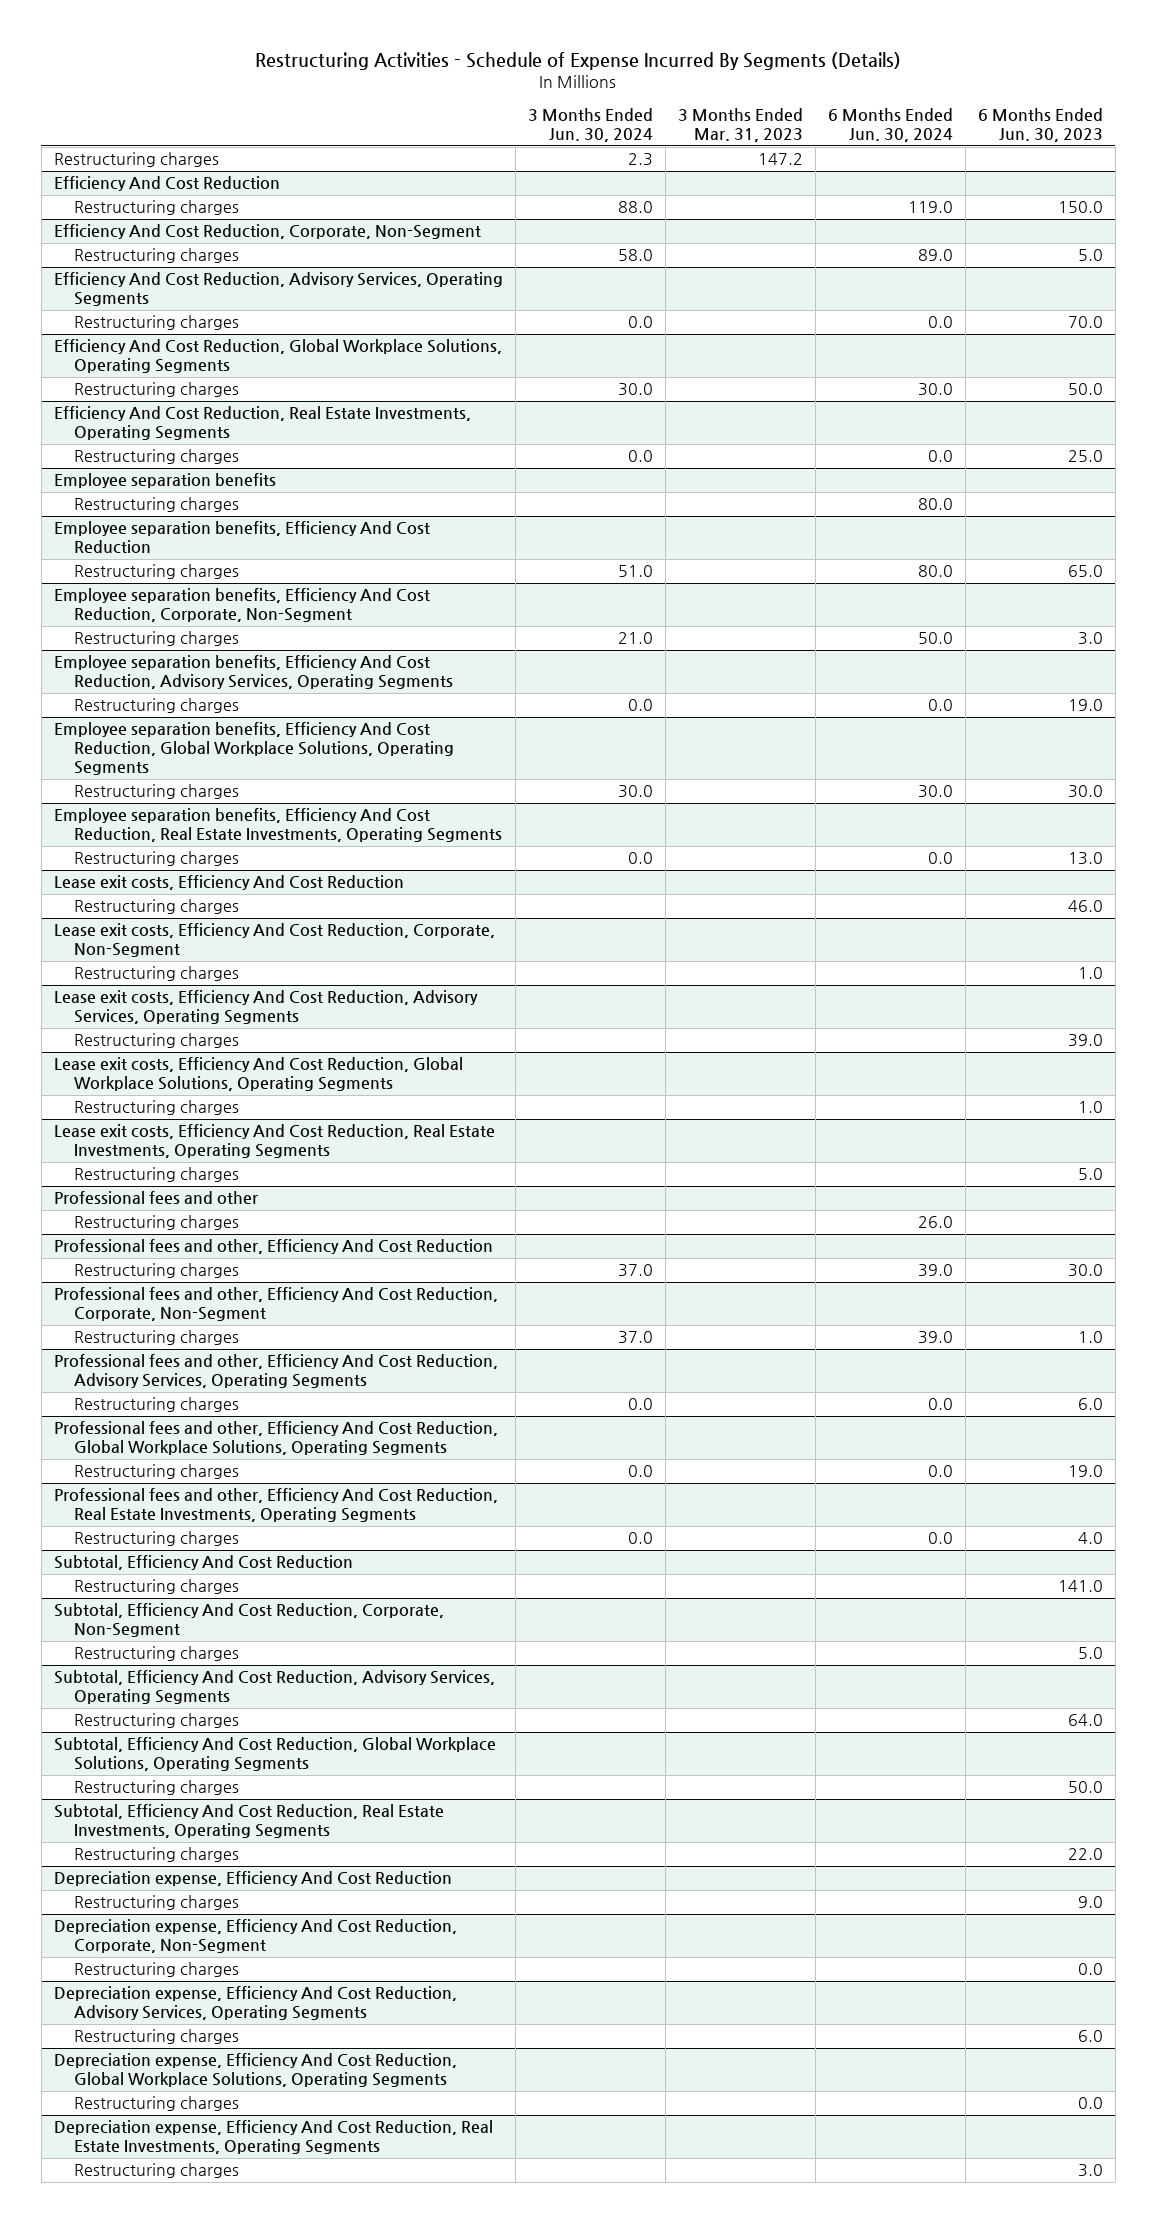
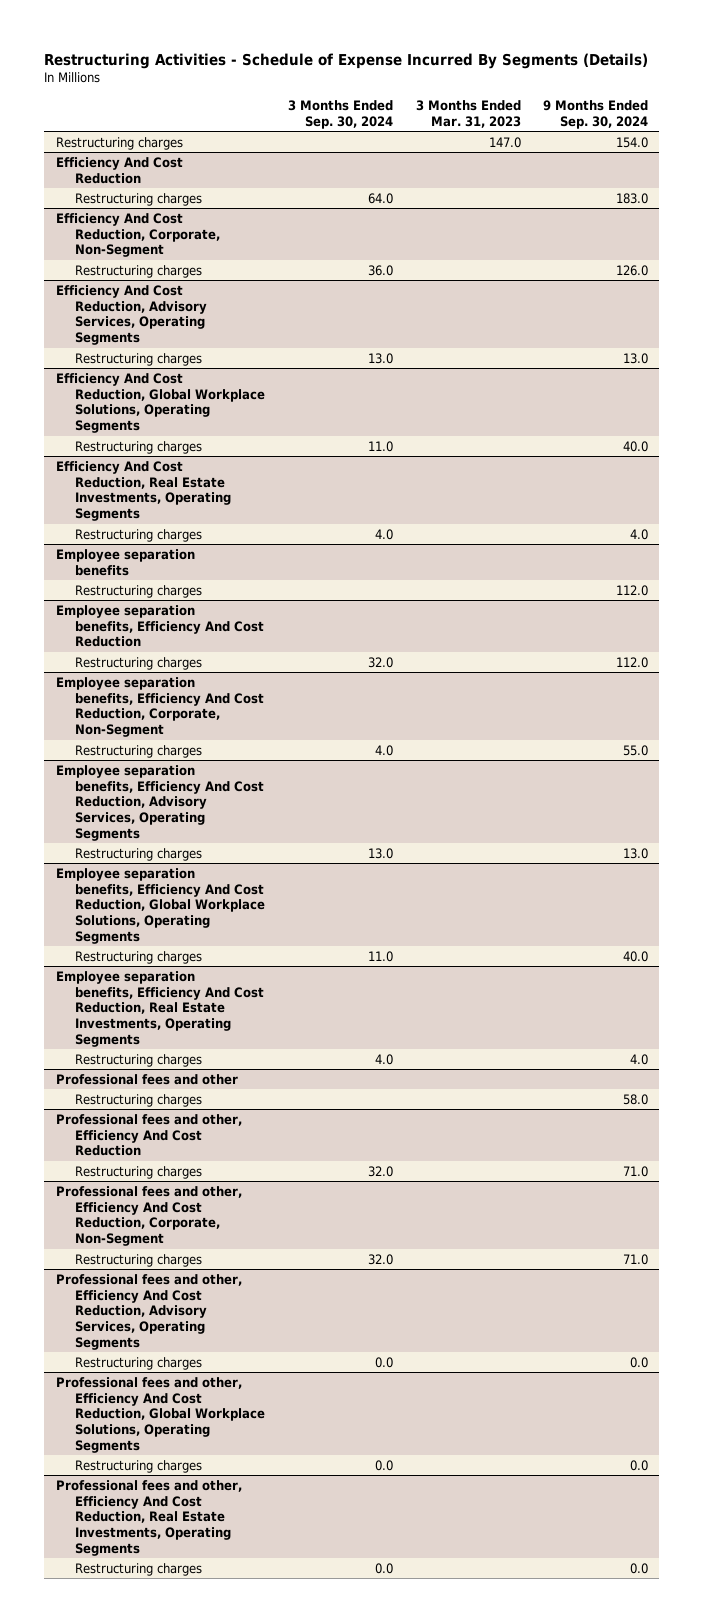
[527,108,653,143] 3 Months Ended Jun. 30, 2024 -> none
[827,108,953,143] 6 Months Ended Jun. 30, 2024 -> none
[977,108,1103,143] 6 Months Ended Jun. 30, 2023 -> none
none -> [287,100,393,130] 3 Months Ended Sep. 30, 2024
none -> [543,100,649,130] 9 Months Ended Sep. 30, 2024
[757,153,803,166] 147.2 -> [488,136,521,148] 147.0
[53,875,404,891] Lease exit costs, Efficiency And Cost Reduction -> none
[74,899,240,915] Restructuring charges -> none
[53,923,495,958] Lease exit costs, Efficiency And Cost Reduction, Corporate, Non-Segment -> none
[74,966,240,982] Restructuring charges -> none
[53,990,478,1025] Lease exit costs, Efficiency And Cost Reduction, Advisory Services, Operating Segments -> none
[74,1033,240,1049] Restructuring charges -> none
[53,1057,463,1092] Lease exit costs, Efficiency And Cost Reduction, Global Workplace Solutions, Operating Segments -> none
[74,1100,240,1116] Restructuring charges -> none
[53,1124,495,1159] Lease exit costs, Efficiency And Cost Reduction, Real Estate Investments, Operating Segments -> none
[74,1167,240,1183] Restructuring charges -> none
[53,1555,353,1571] Subtotal, Efficiency And Cost Reduction -> none
[74,1579,240,1595] Restructuring charges -> none
[53,1603,444,1638] Subtotal, Efficiency And Cost Reduction, Corporate, Non-Segment -> none
[74,1646,240,1662] Restructuring charges -> none
[53,1670,495,1705] Subtotal, Efficiency And Cost Reduction, Advisory Services, Operating Segments -> none
[74,1713,240,1729] Restructuring charges -> none
[53,1737,496,1772] Subtotal, Efficiency And Cost Reduction, Global Workplace Solutions, Operating Segments -> none
[74,1780,240,1796] Restructuring charges -> none
[53,1804,444,1839] Subtotal, Efficiency And Cost Reduction, Real Estate Investments, Operating Segments -> none
[74,1847,240,1863] Restructuring charges -> none
[53,1871,452,1887] Depreciation expense, Efficiency And Cost Reduction -> none
[74,1895,240,1911] Restructuring charges -> none
[53,1919,457,1954] Depreciation expense, Efficiency And Cost Reduction, Corporate, Non-Segment -> none
[74,1962,240,1978] Restructuring charges -> none
[53,1986,457,2021] Depreciation expense, Efficiency And Cost Reduction, Advisory Services, Operating Segments -> none
[74,2029,240,2045] Restructuring charges -> none
[53,2053,457,2088] Depreciation expense, Efficiency And Cost Reduction, Global Workplace Solutions, Operating Segments -> none
[74,2096,240,2112] Restructuring charges -> none
[53,2120,493,2155] Depreciation expense, Efficiency And Cost Reduction, Real Estate Investments, Operating Segments -> none
[74,2163,240,2179] Restructuring charges -> none

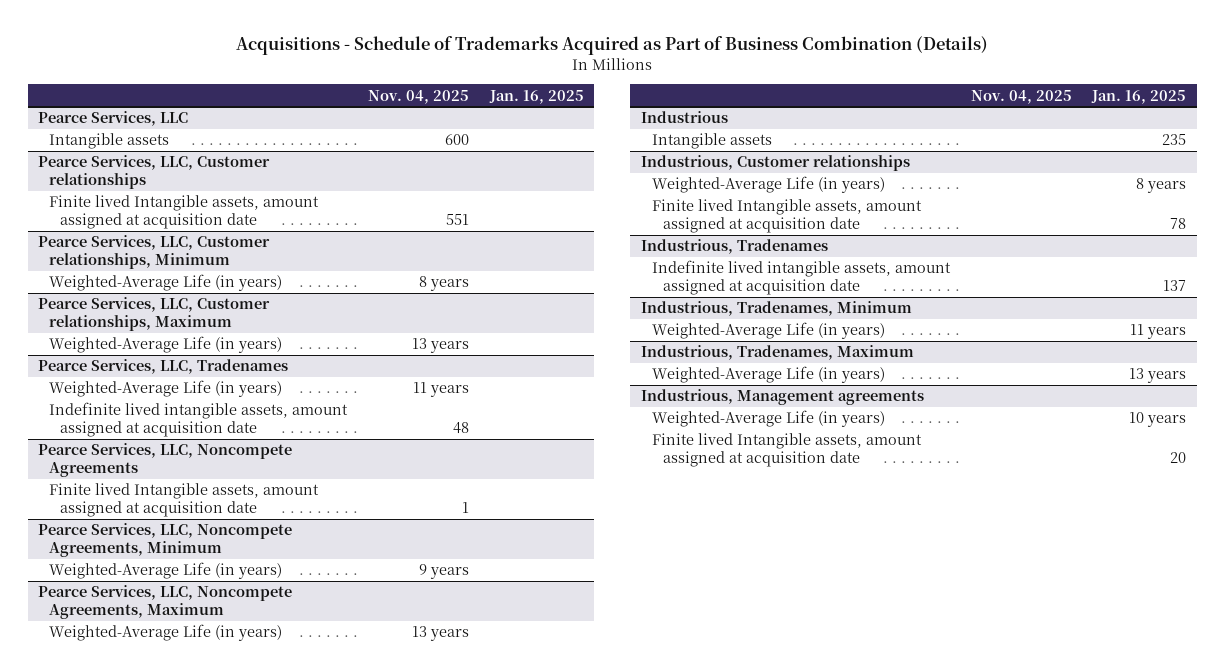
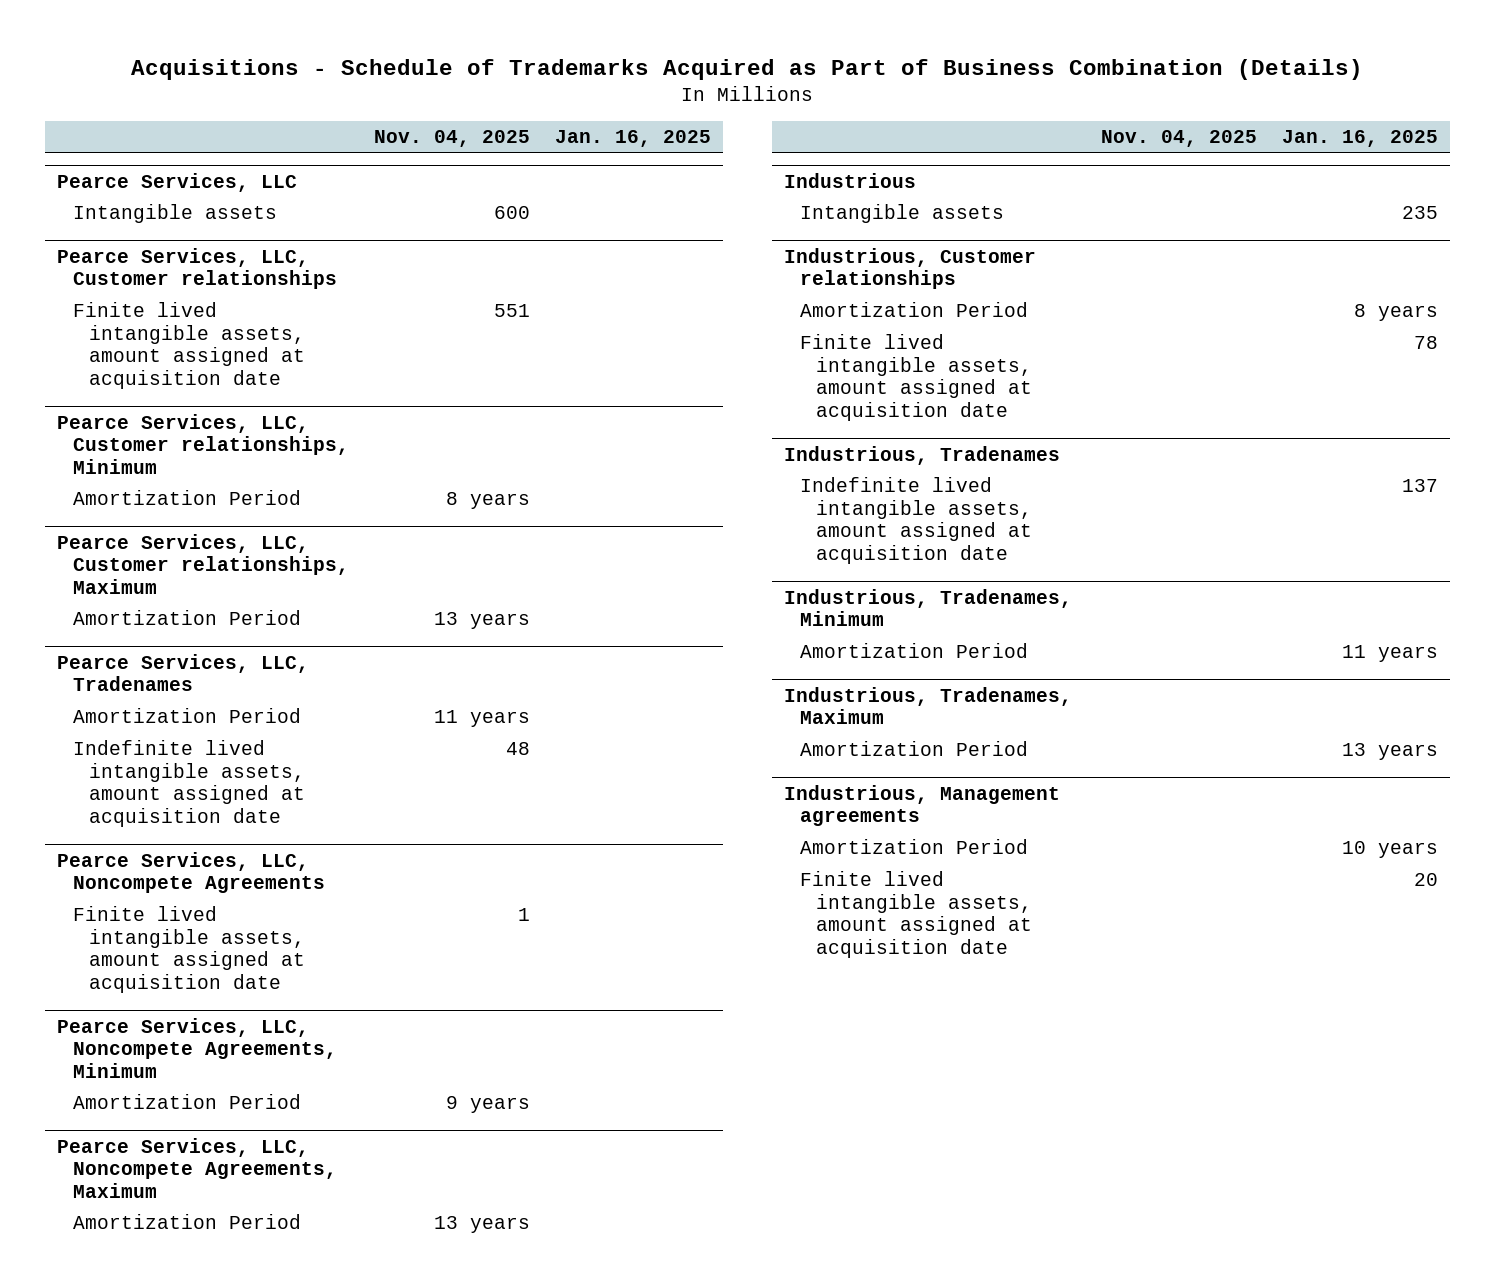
[49,195,320,230] Finite lived Intangible assets, amount assigned at acquisition date -> [73,302,306,390] Finite lived intangible assets, amount assigned at acquisition date
[49,274,283,292] Weighted-Average Life (in years) -> [73,490,302,506] Amortization Period
[49,336,283,354] Weighted-Average Life (in years) -> [73,610,302,626] Amortization Period
[49,380,283,398] Weighted-Average Life (in years) -> [73,708,302,724] Amortization Period
[49,483,320,518] Finite lived Intangible assets, amount assigned at acquisition date -> [73,906,306,994] Finite lived intangible assets, amount assigned at acquisition date
[49,562,283,580] Weighted-Average Life (in years) -> [73,1094,302,1110] Amortization Period
[49,624,283,642] Weighted-Average Life (in years) -> [73,1214,302,1230] Amortization Period
[651,176,885,194] Weighted-Average Life (in years) -> [800,302,1029,318] Amortization Period
[651,199,922,234] Finite lived Intangible assets, amount assigned at acquisition date -> [800,334,1033,422] Finite lived intangible assets, amount assigned at acquisition date
[651,322,885,340] Weighted-Average Life (in years) -> [800,643,1029,659] Amortization Period
[651,366,885,384] Weighted-Average Life (in years) -> [800,741,1029,757] Amortization Period
[651,410,885,428] Weighted-Average Life (in years) -> [800,839,1029,855] Amortization Period
[651,433,922,468] Finite lived Intangible assets, amount assigned at acquisition date -> [800,871,1033,959] Finite lived intangible assets, amount assigned at acquisition date

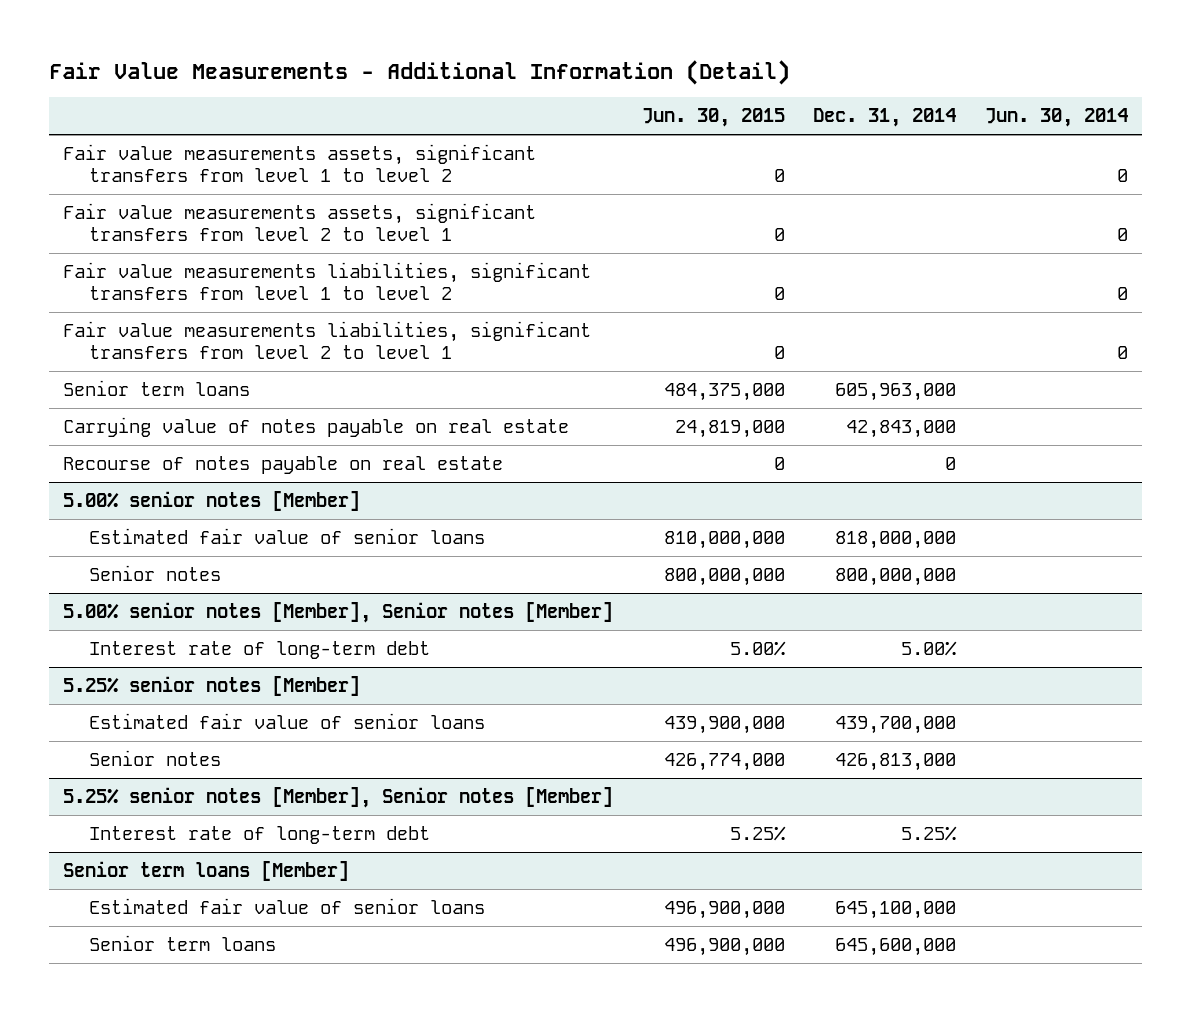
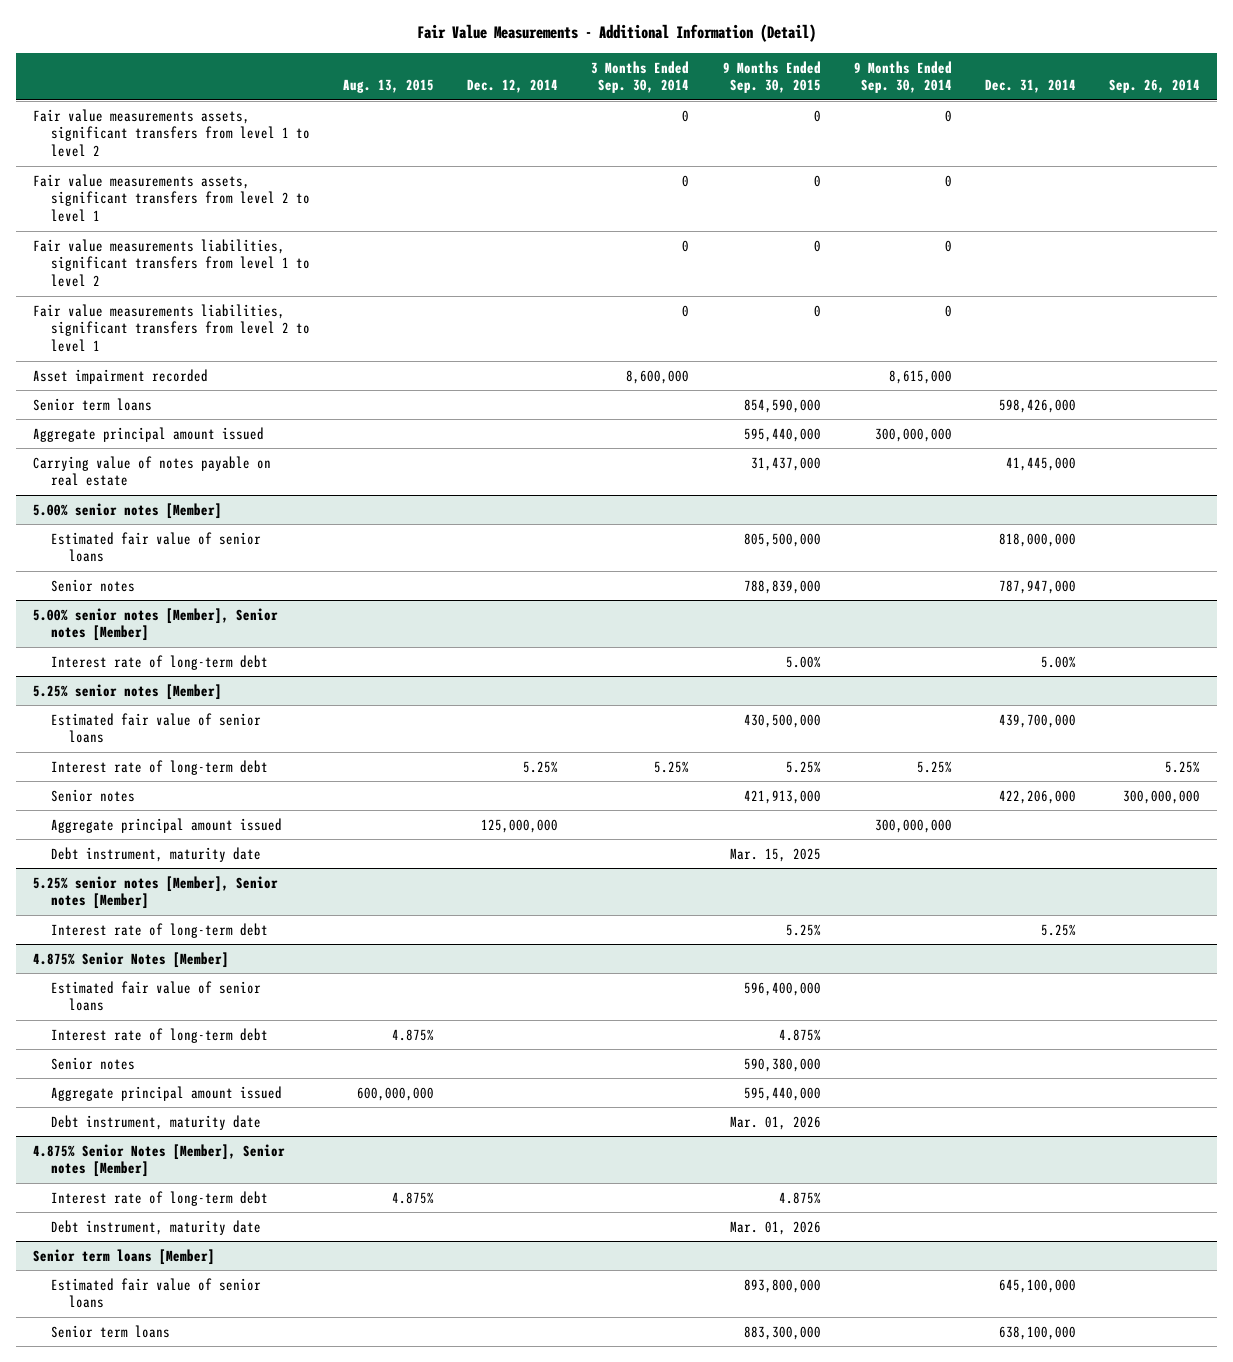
[641,108,785,128] Jun. 30, 2015 -> none
[984,108,1128,128] Jun. 30, 2014 -> none
none -> [342,79,434,94] Aug. 13, 2015
none -> [467,79,559,94] Dec. 12, 2014
none -> [591,60,690,94] 3 Months Ended Sep. 30, 2014
none -> [722,60,821,94] 9 Months Ended Sep. 30, 2015
none -> [853,60,952,94] 9 Months Ended Sep. 30, 2014
none -> [1109,79,1201,94] Sep. 26, 2014
[63,455,504,474] Recourse of notes payable on real estate -> none
none -> [32,368,208,384] Asset impairment recorded
[835,382,957,401] 605,963,000 -> [999,398,1077,413] 598,426,000
none -> [32,426,264,442] Aggregate principal amount issued
[846,419,957,438] 42,843,000 -> [1006,456,1077,471] 41,445,000
[835,567,957,586] 800,000,000 -> [999,579,1077,594] 787,947,000
none -> [50,759,268,775] Interest rate of long-term debt
[835,752,957,771] 426,813,000 -> [999,789,1077,804] 422,206,000
none -> [50,817,282,833] Aggregate principal amount issued
none -> [50,846,261,862] Debt instrument, maturity date
none -> [32,951,229,968] 4.875% Senior Notes [Member]
none -> [50,980,261,1012] Estimated fair value of senior loans
none -> [50,1027,268,1043] Interest rate of long-term debt
none -> [50,1056,135,1070] Senior notes
none -> [50,1085,282,1101] Aggregate principal amount issued
none -> [50,1114,261,1130] Debt instrument, maturity date
none -> [32,1143,285,1178] 4.875% Senior Notes [Member], Senior notes [Member]
none -> [50,1190,268,1206] Interest rate of long-term debt
none -> [50,1219,261,1235] Debt instrument, maturity date
[835,937,957,956] 645,600,000 -> [999,1325,1077,1340] 638,100,000

